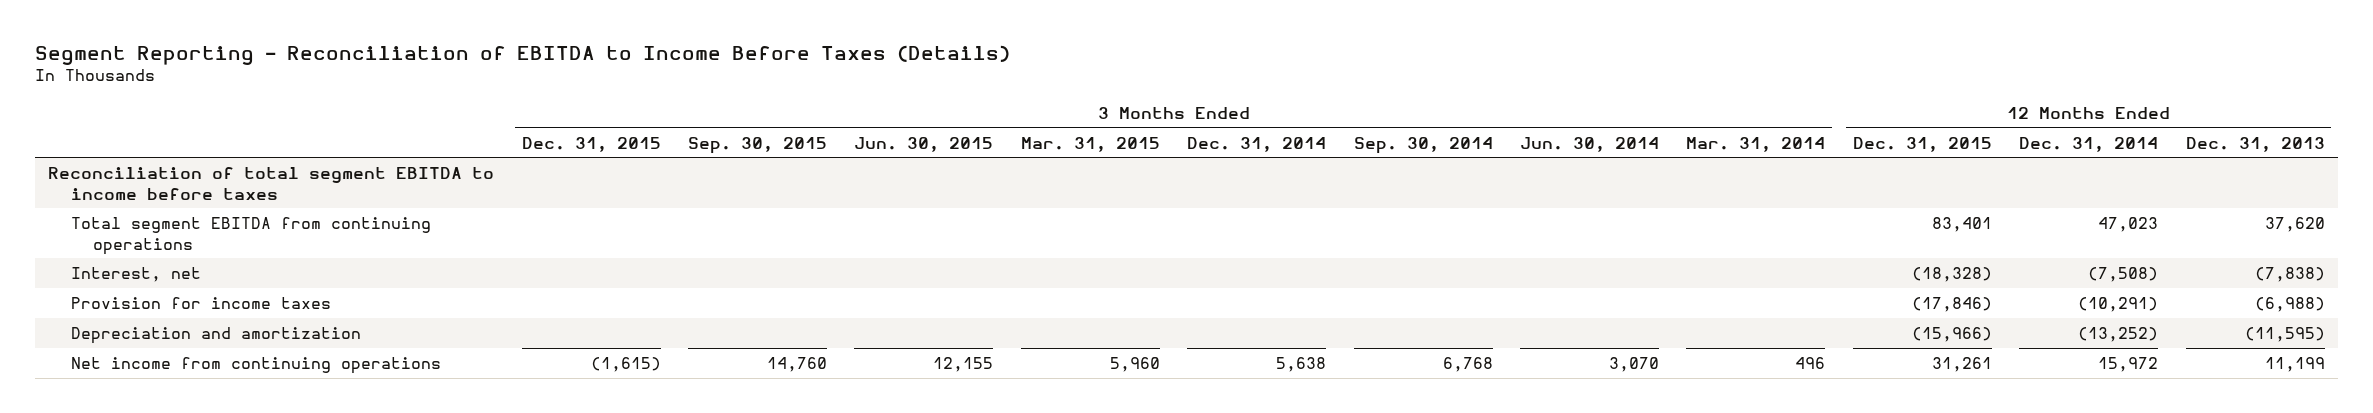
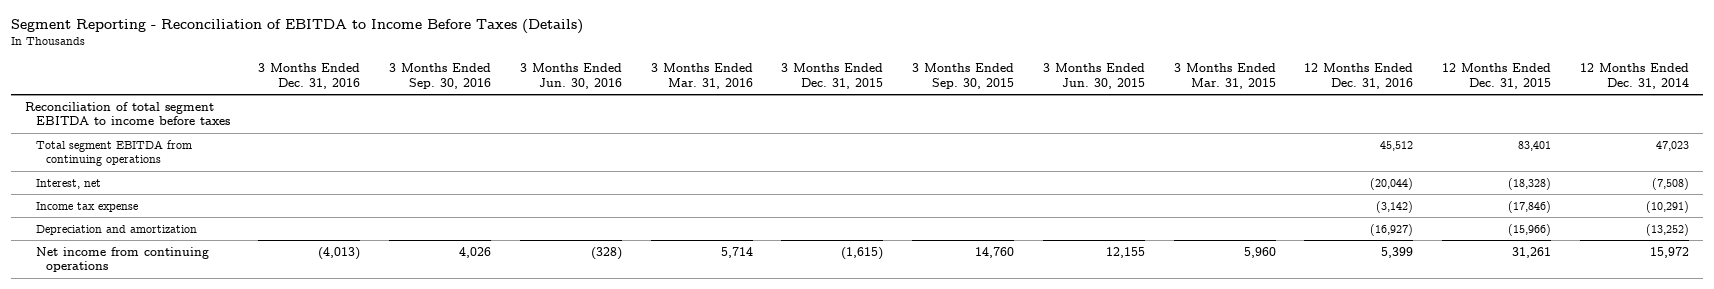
[1187,136,1327,152] Dec. 31, 2014 -> none
[1353,136,1493,154] Sep. 30, 2014 -> none
[1520,136,1660,152] Jun. 30, 2014 -> none
[1686,136,1826,152] Mar. 31, 2014 -> none
[2185,136,2325,152] Dec. 31, 2013 -> none
none -> [258,63,361,90] 3 Months Ended Dec. 31, 2016
none -> [389,63,492,90] 3 Months Ended Sep. 30, 2016
none -> [519,63,622,90] 3 Months Ended Jun. 30, 2016
none -> [650,63,753,90] 3 Months Ended Mar. 31, 2016
none -> [1304,63,1414,90] 12 Months Ended Dec. 31, 2016
[70,297,331,310] Provision for income taxes -> [35,201,138,212] Income tax expense

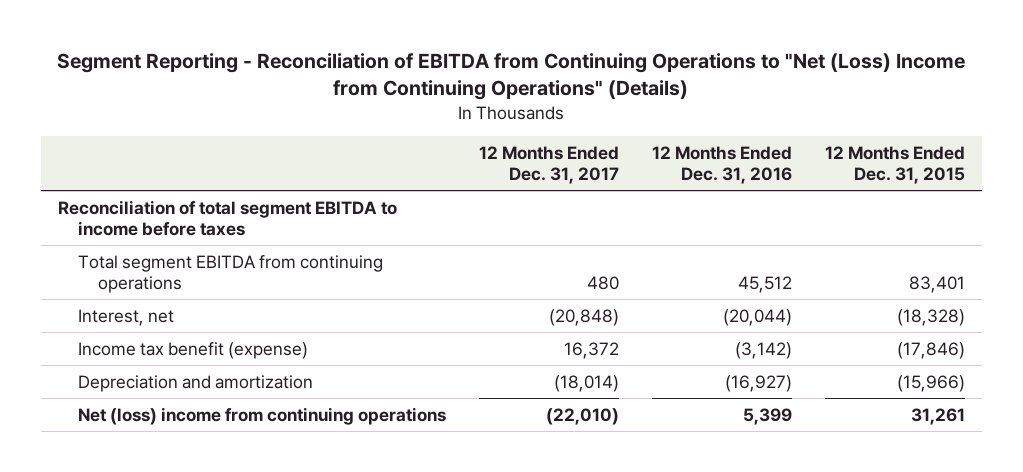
[11,19,584,35] Segment Reporting - Reconciliation of EBITDA to Income Before Taxes (Details) -> [57,53,966,101] Segment Reporting - Reconciliation of EBITDA from Continuing Operations to "Net (Loss) Income from Continuing Operations" (Details)
[258,63,361,90] 3 Months Ended Dec. 31, 2016 -> none
[389,63,492,90] 3 Months Ended Sep. 30, 2016 -> none
[519,63,622,90] 3 Months Ended Jun. 30, 2016 -> none
[650,63,753,90] 3 Months Ended Mar. 31, 2016 -> none
[781,63,884,90] 3 Months Ended Dec. 31, 2015 -> none
[912,63,1015,90] 3 Months Ended Sep. 30, 2015 -> none
[1042,63,1145,90] 3 Months Ended Jun. 30, 2015 -> none
[1173,63,1276,90] 3 Months Ended Mar. 31, 2015 -> none
[1579,63,1689,90] 12 Months Ended Dec. 31, 2014 -> none
none -> [479,145,620,184] 12 Months Ended Dec. 31, 2017
[35,201,138,212] Income tax expense -> [78,341,309,359] Income tax benefit (expense)
[35,246,209,273] Net income from continuing operations -> [78,406,447,425] Net (loss) income from continuing operations

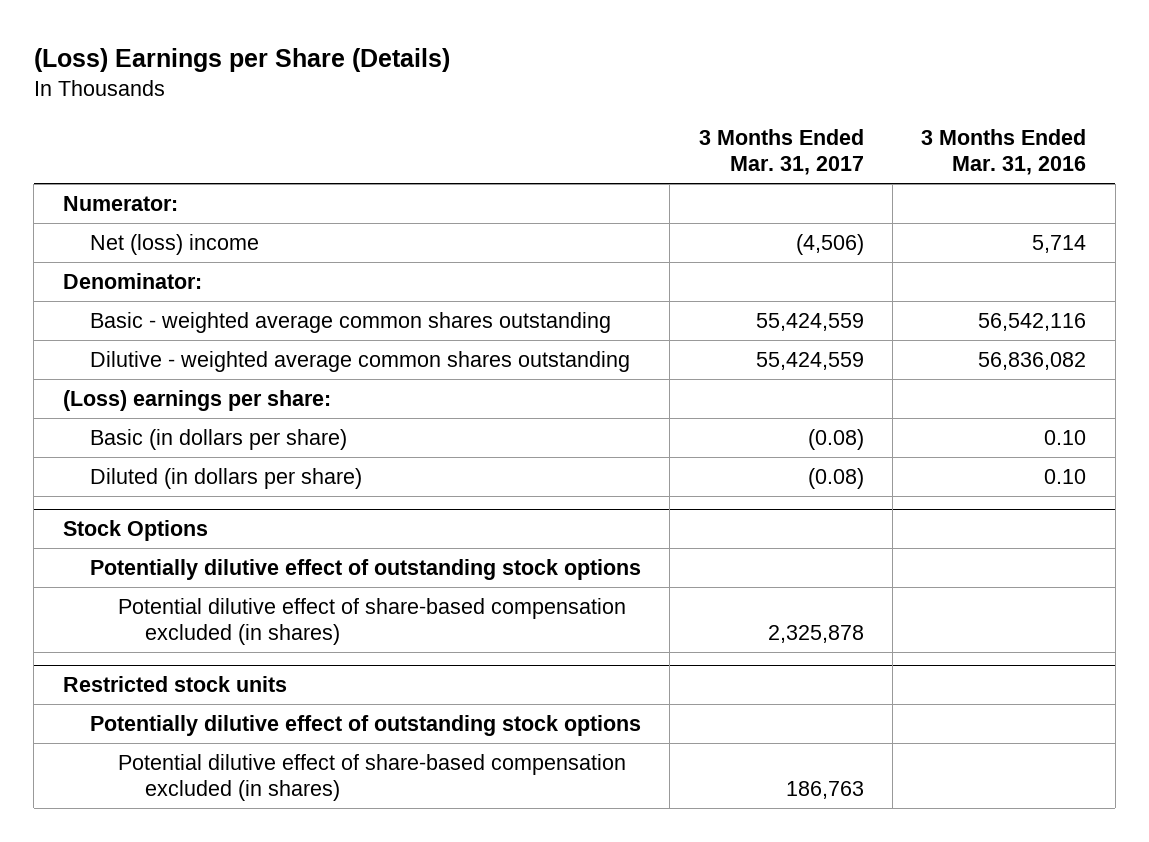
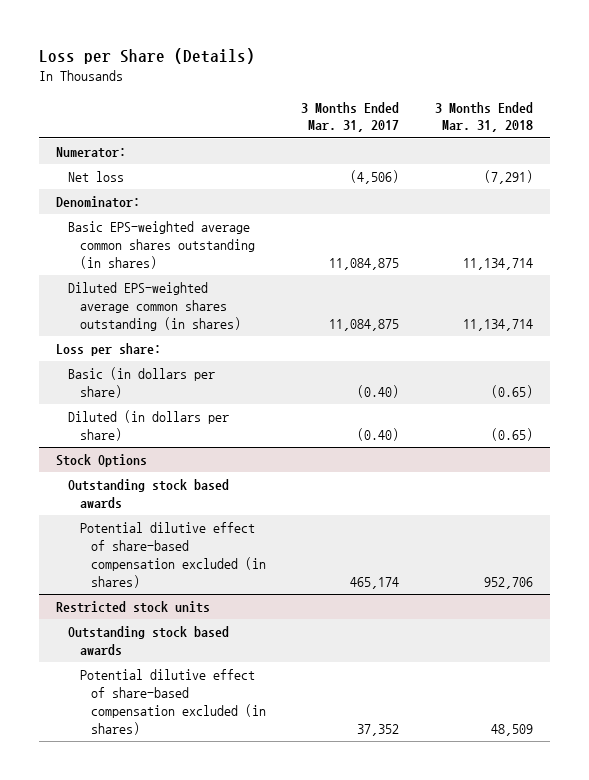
[33,48,450,73] (Loss) Earnings per Share (Details) -> [38,47,255,64] Loss per Share (Details)
[921,128,1087,176] 3 Months Ended Mar. 31, 2016 -> none
none -> [434,101,533,133] 3 Months Ended Mar. 31, 2018
[90,233,260,255] Net (loss) income -> [68,171,125,183] Net loss
[90,311,612,333] Basic - weighted average common shares outstanding -> [68,221,255,270] Basic EPS-weighted average common shares outstanding (in shares)
[755,312,864,331] 55,424,559 -> [329,258,400,271] 11,084,875
[90,350,631,372] Dilutive - weighted average common shares outstanding -> [68,282,241,332] Diluted EPS-weighted average common shares outstanding (in shares)
[755,351,864,370] 55,424,559 -> [329,319,400,332] 11,084,875
[62,389,331,411] (Loss) earnings per share: -> [56,343,162,357] Loss per share:
[807,428,864,450] (0.08) -> [357,385,400,399] (0.40)
[807,467,864,489] (0.08) -> [357,428,400,442] (0.40)
[90,558,642,580] Potentially dilutive effect of outstanding stock options -> [68,479,230,509] Outstanding stock based awards
[767,625,864,644] 2,325,878 -> [350,576,400,589] 465,174
[90,714,642,736] Potentially dilutive effect of outstanding stock options -> [68,626,230,656] Outstanding stock based awards
[785,781,864,800] 186,763 -> [357,723,400,736] 37,352

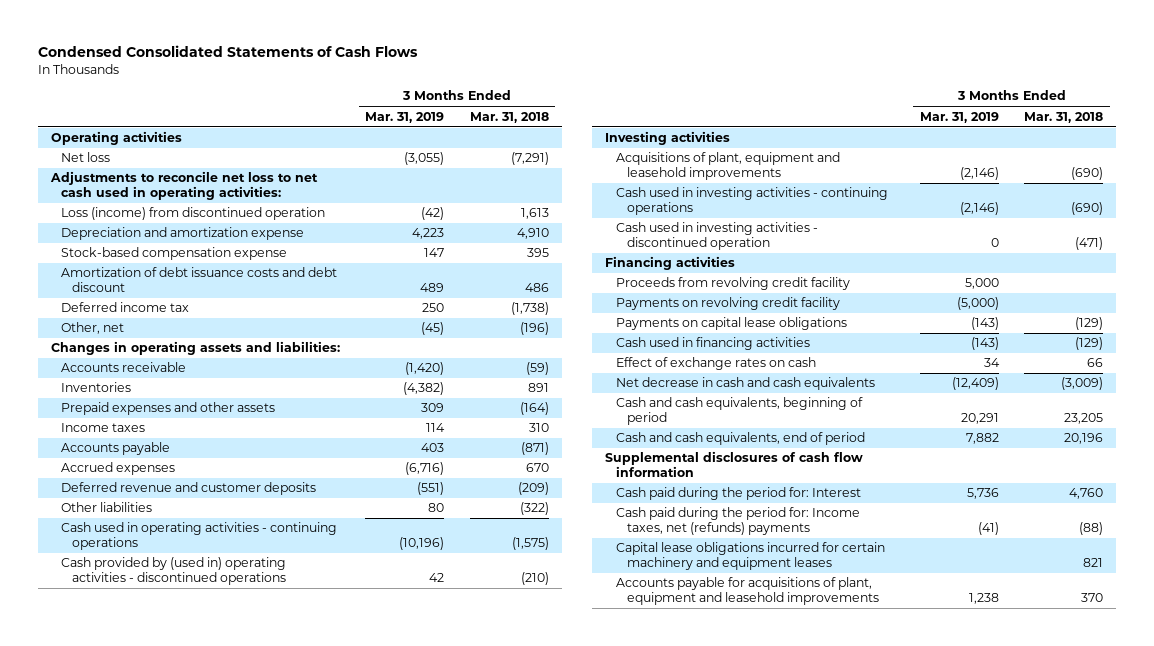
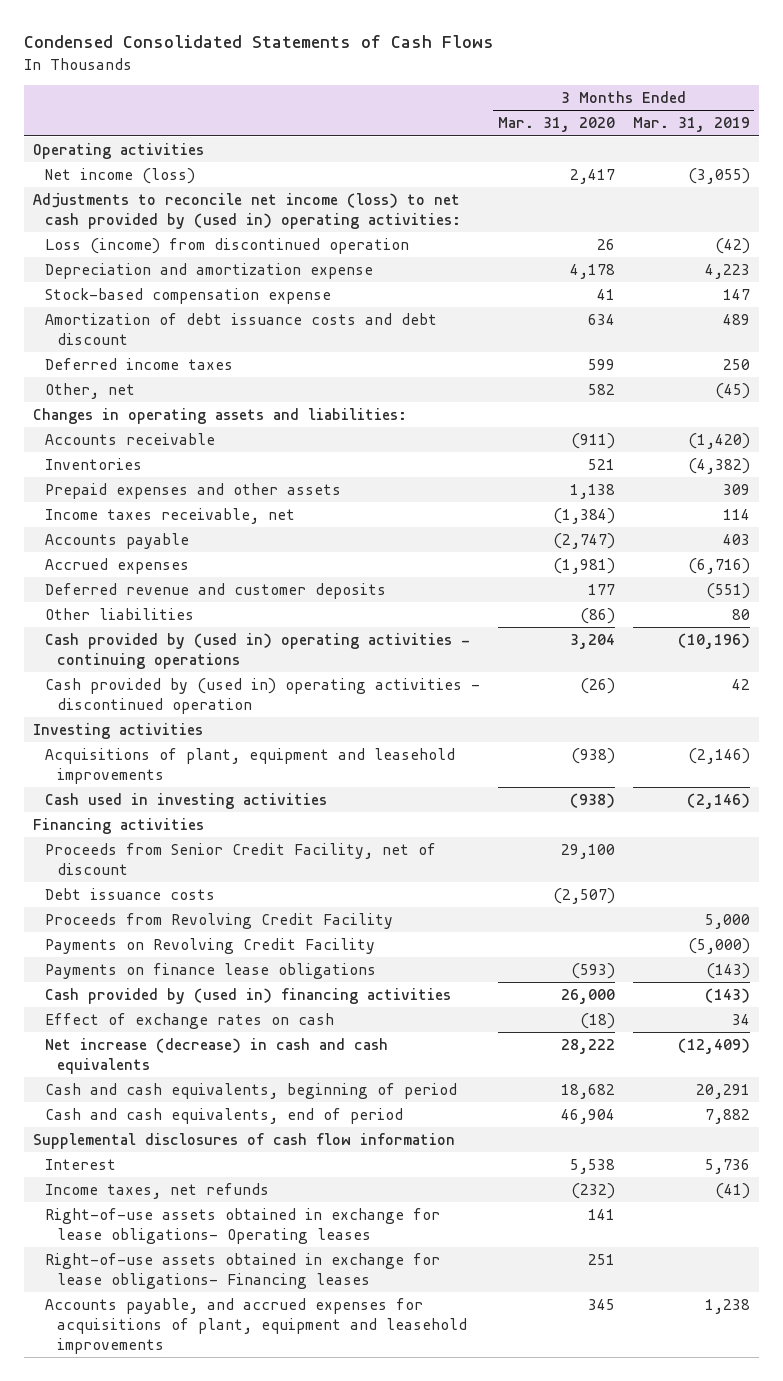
[469,111,549,123] Mar. 31, 2018 -> none
none -> [497,117,615,133] Mar. 31, 2020
[61,152,111,163] Net loss -> [45,167,196,184] Net income (loss)
[49,171,318,201] Adjustments to reconcile net loss to net cash used in operating activities: -> [33,192,462,229] Adjustments to reconcile net income (loss) to net cash provided by (used in) operating activities:
[61,302,190,313] Deferred income tax -> [45,357,234,370] Deferred income taxes
[61,423,146,433] Income taxes -> [45,507,296,524] Income taxes receivable, net
[61,522,338,551] Cash used in operating activities - continuing operations -> [45,632,471,669] Cash provided by (used in) operating activities - continuing operations
[61,557,287,586] Cash provided by (used in) operating activities - discontinued operations -> [45,677,481,714] Cash provided by (used in) operating activities - discontinued operation
[615,222,818,251] Cash used in investing activities - discontinued operation -> none
[615,187,888,216] Cash used in investing activities - continuing operations -> [45,792,328,809] Cash used in investing activities
none -> [45,842,437,875] Proceeds from Senior Credit Facility, net of discount
none -> [45,887,216,900] Debt issuance costs
[615,277,850,291] Proceeds from revolving credit facility -> [45,912,394,929] Proceeds from Revolving Credit Facility
[615,297,840,311] Payments on revolving credit facility -> [45,937,376,954] Payments on Revolving Credit Facility
[615,317,847,331] Payments on capital lease obligations -> [45,962,377,979] Payments on finance lease obligations
[615,337,810,351] Cash used in financing activities -> [45,987,452,1004] Cash provided by (used in) financing activities
[615,377,875,391] Net decrease in cash and cash equivalents -> [45,1037,389,1074] Net increase (decrease) in cash and cash equivalents
[615,542,885,571] Capital lease obligations incurred for certain machinery and equipment leases -> none
[615,487,861,501] Cash paid during the period for: Interest -> [45,1158,117,1170] Interest
[615,507,860,536] Cash paid during the period for: Income taxes, net (refunds) payments -> [45,1182,270,1199] Income taxes, net refunds
none -> [45,1207,441,1244] Right-of-use assets obtained in exchange for lease obligations- Operating leases
none -> [45,1252,441,1289] Right-of-use assets obtained in exchange for lease obligations- Financing leases
[615,577,879,606] Accounts payable for acquisitions of plant, equipment and leasehold improvements -> [45,1297,467,1354] Accounts payable, and accrued expenses for acquisitions of plant, equipment and leasehold improvements

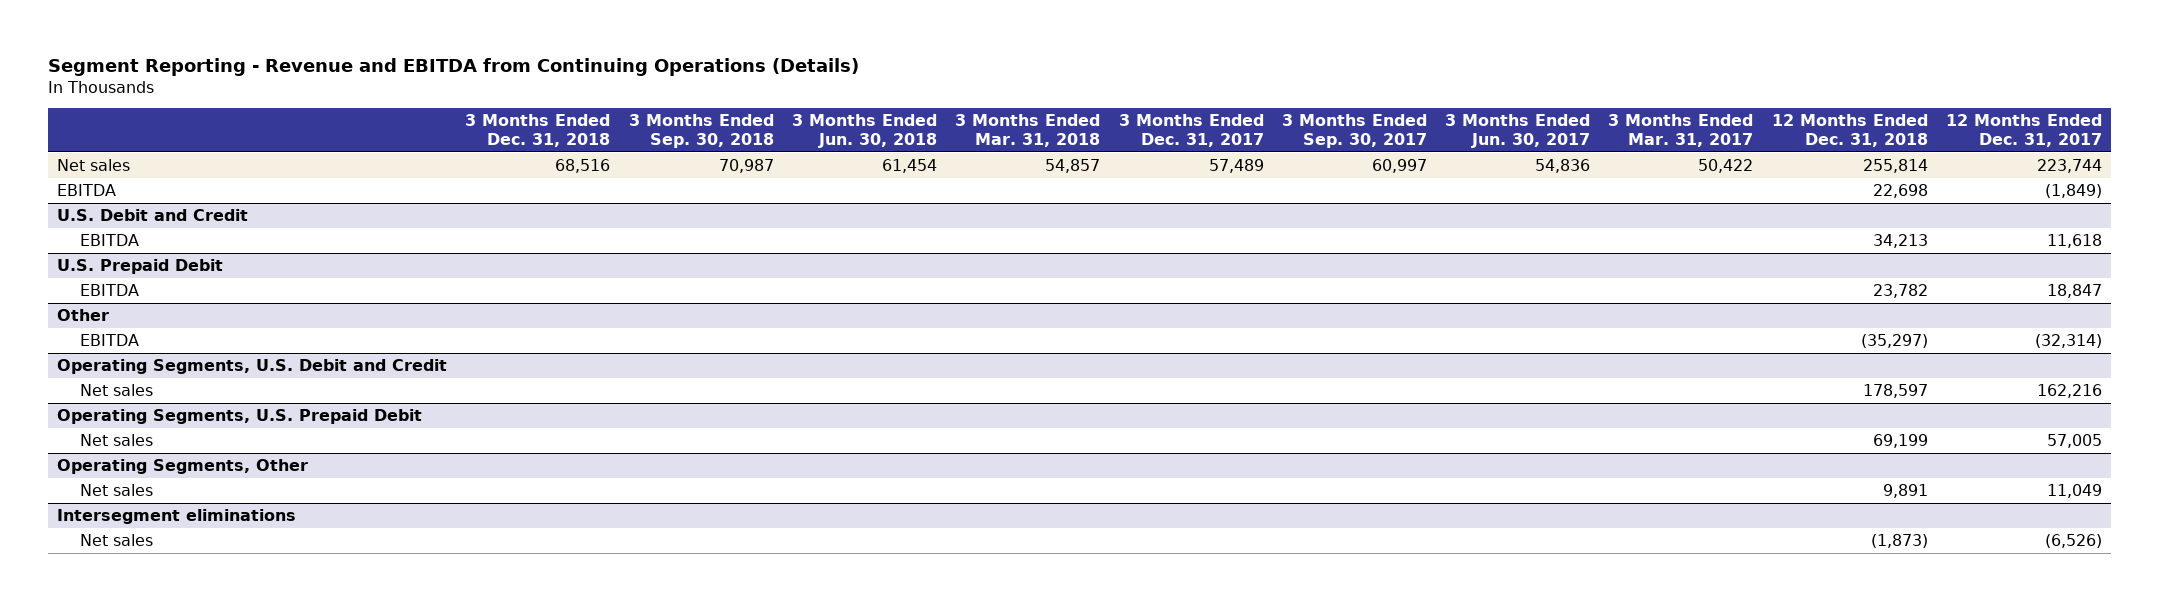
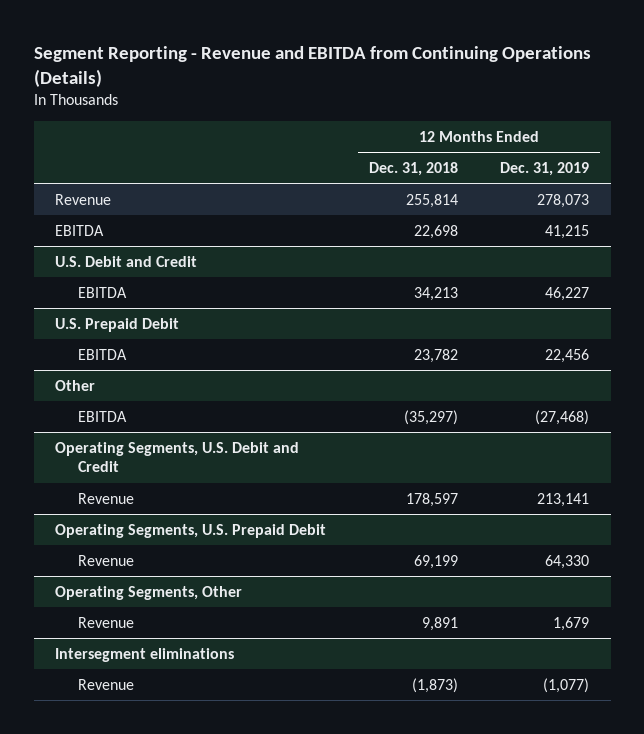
[465,113,611,147] 3 Months Ended Dec. 31, 2018 -> none
[628,113,774,148] 3 Months Ended Sep. 30, 2018 -> none
[791,113,937,148] 3 Months Ended Jun. 30, 2018 -> none
[955,113,1101,147] 3 Months Ended Mar. 31, 2018 -> none
[1118,113,1264,147] 3 Months Ended Dec. 31, 2017 -> none
[1281,113,1427,148] 3 Months Ended Sep. 30, 2017 -> none
[1445,113,1591,148] 3 Months Ended Jun. 30, 2017 -> none
[1608,113,1754,147] 3 Months Ended Mar. 31, 2017 -> none
[1945,113,2102,147] 12 Months Ended Dec. 31, 2017 -> none
none -> [500,162,590,177] Dec. 31, 2019
[57,159,131,172] Net sales -> [55,193,112,205] Revenue
[80,384,154,397] Net sales -> [77,492,134,504] Revenue
[80,434,154,447] Net sales -> [77,554,134,566] Revenue
[80,484,154,497] Net sales -> [77,616,134,628] Revenue
[80,534,154,547] Net sales -> [77,678,134,690] Revenue

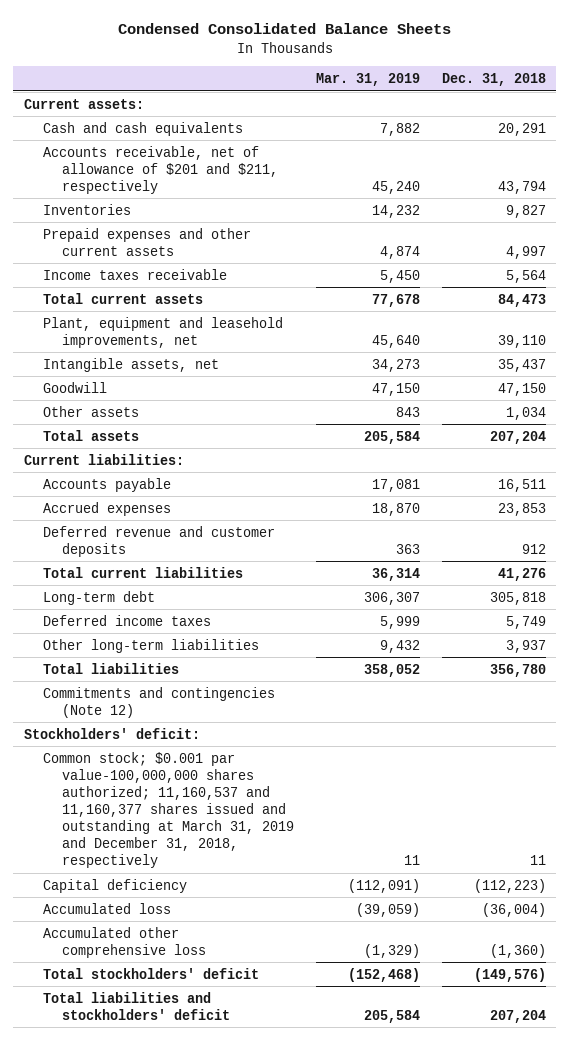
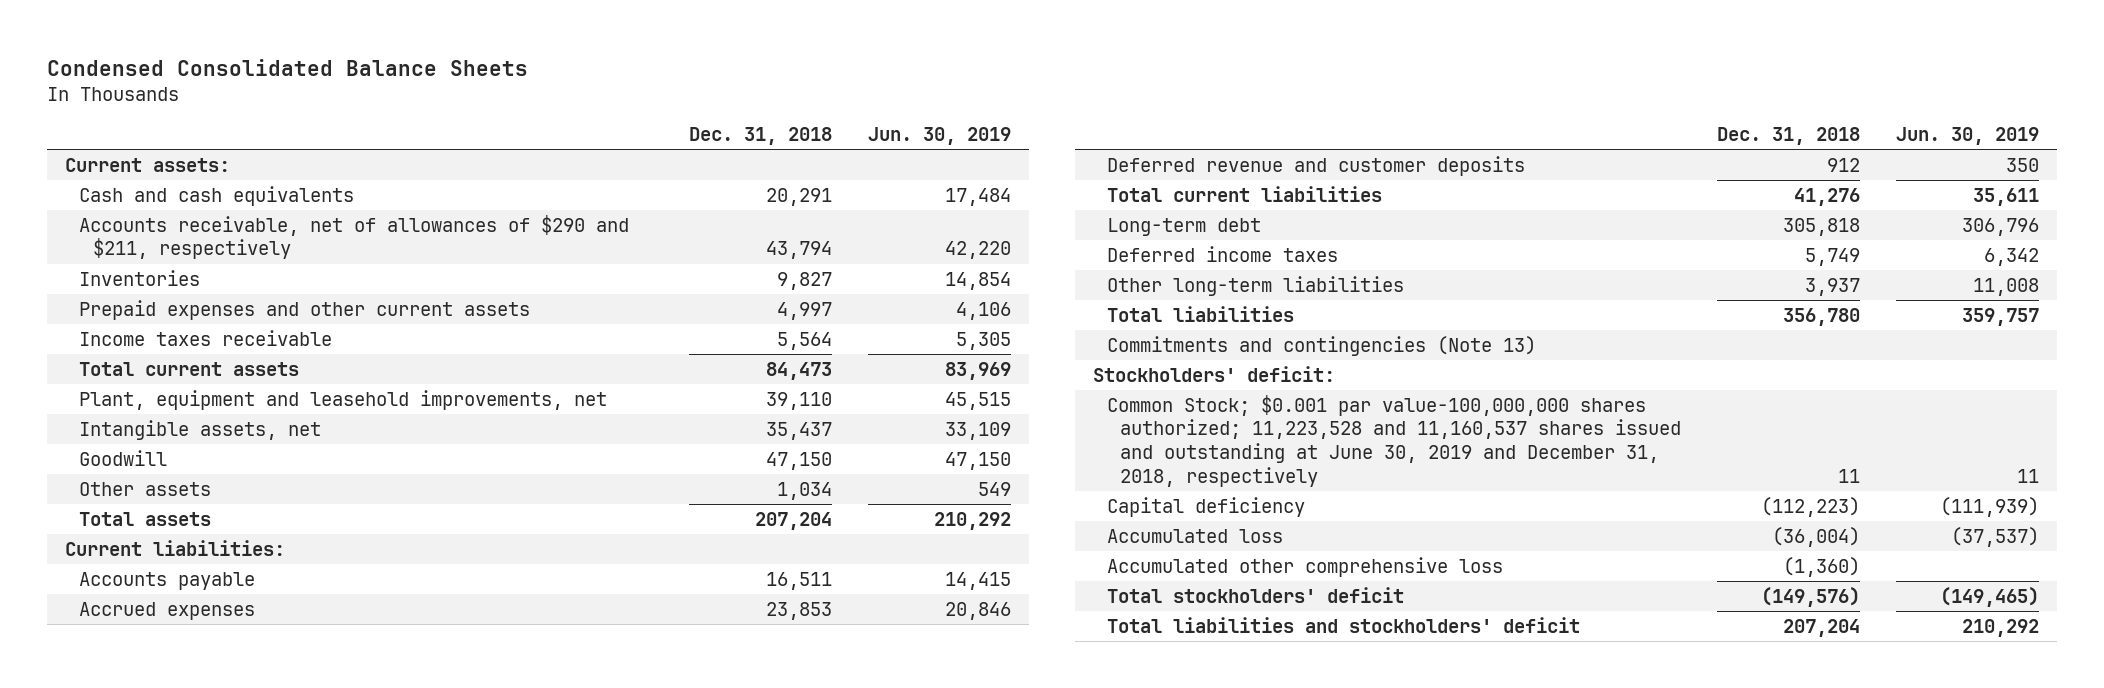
[315,72,420,86] Mar. 31, 2019 -> none
none -> [868,126,1012,145] Jun. 30, 2019
[43,145,278,194] Accounts receivable, net of allowance of $201 and $211, respectively -> [78,214,629,260] Accounts receivable, net of allowances of $290 and $211, respectively
[43,686,276,718] Commitments and contingencies (Note 12) -> [1106,335,1536,356] Commitments and contingencies (Note 13)
[43,751,294,868] Common stock; $0.001 par value-100,000,000 shares authorized; 11,160,537 and 11,160,377 shares issued and outstanding at March 31, 2019 and December 31, 2018, respectively -> [1106,394,1682,487] Common Stock; $0.001 par value-100,000,000 shares authorized; 11,223,528 and 11,160,537 shares issued and outstanding at June 30, 2019 and December 31, 2018, respectively

